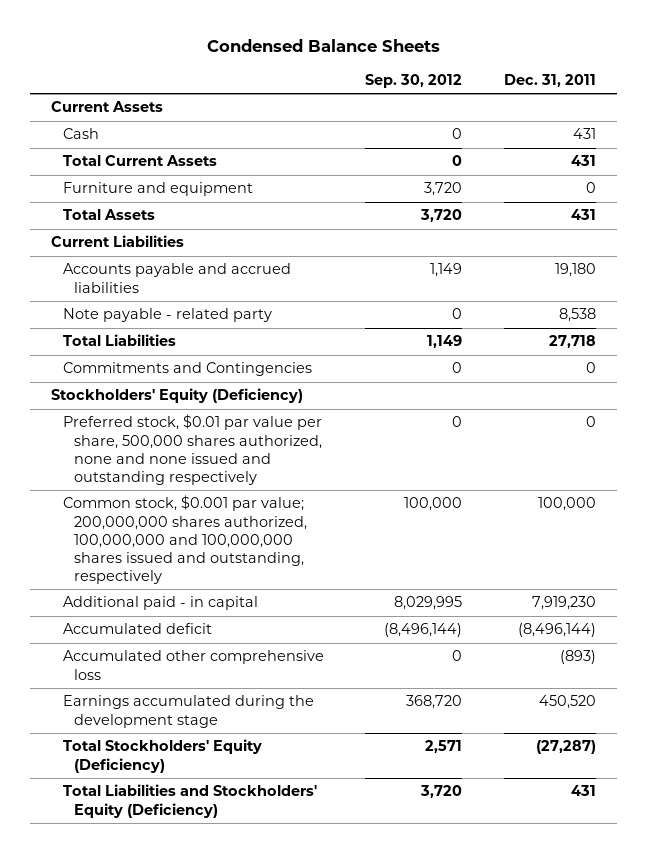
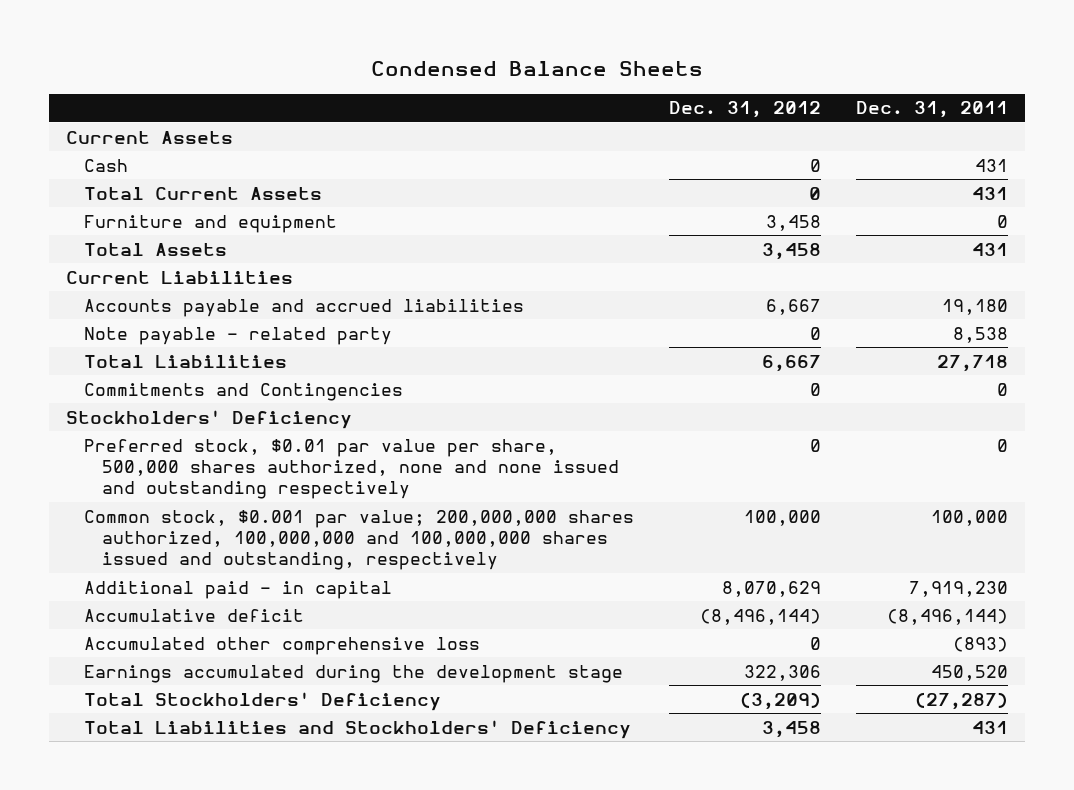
[365,73,463,88] Sep. 30, 2012 -> none
none -> [668,101,821,119] Dec. 31, 2012
[50,388,303,404] Stockholders' Equity (Deficiency) -> [66,409,353,429] Stockholders' Deficiency
[62,623,212,635] Accumulated deficit -> [84,608,305,622] Accumulative deficit
[62,739,262,773] Total Stockholders' Equity (Deficiency) -> [84,691,442,711] Total Stockholders' Deficiency
[62,784,317,818] Total Liabilities and Stockholders' Equity (Deficiency) -> [84,719,632,739] Total Liabilities and Stockholders' Deficiency

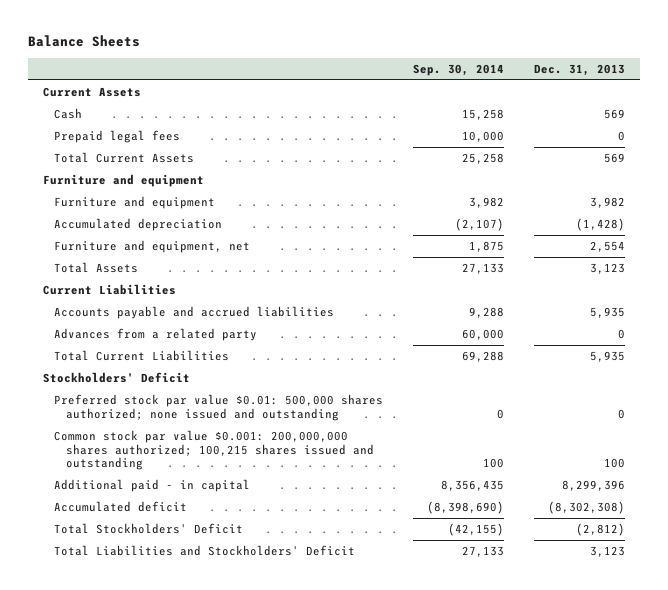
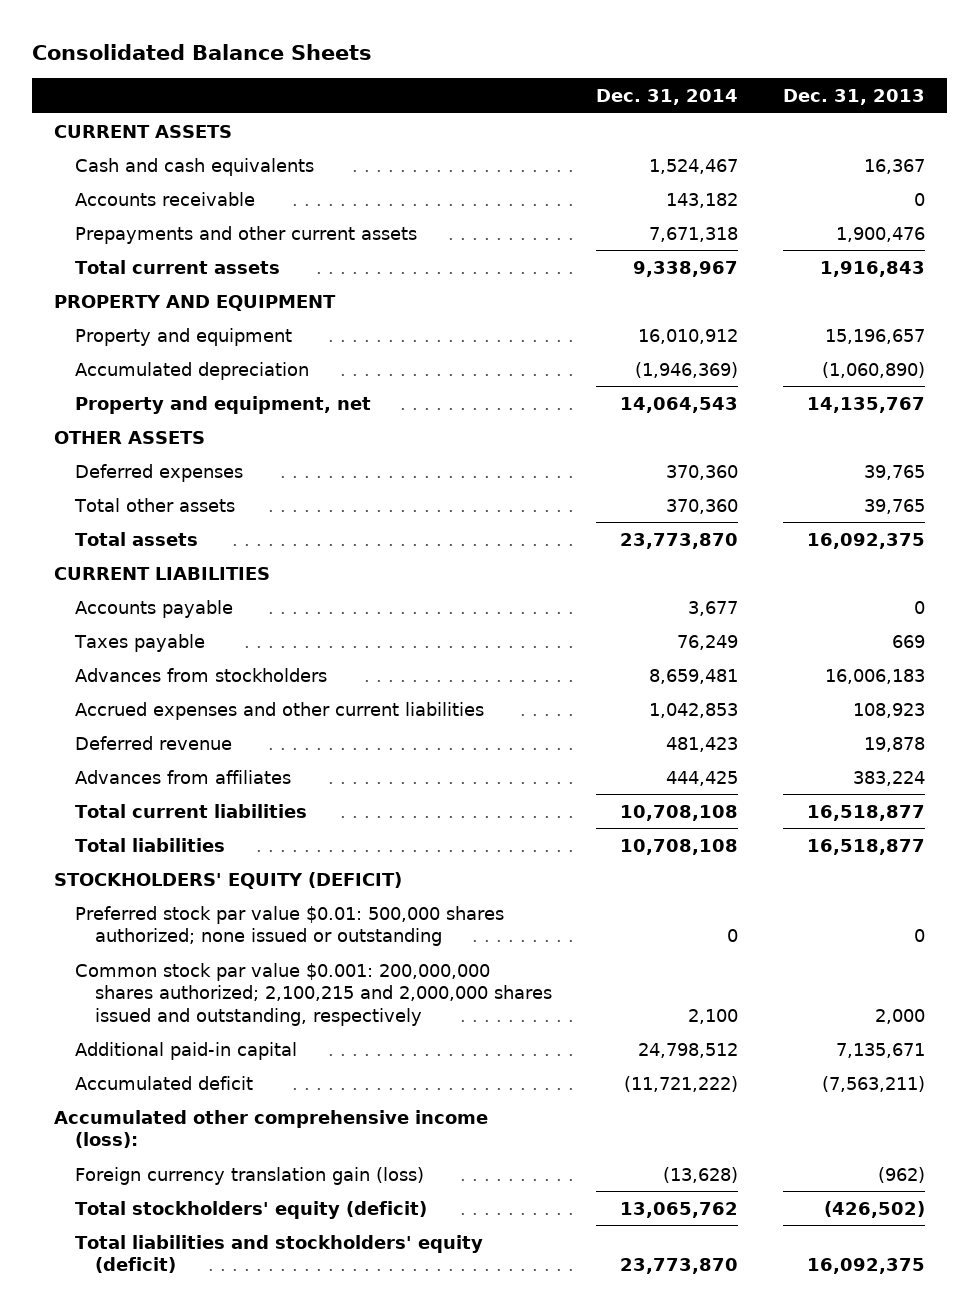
[27,35,140,48] Balance Sheets -> [31,44,372,61] Consolidated Balance Sheets
[413,63,505,76] Sep. 30, 2014 -> none
none -> [596,89,739,106] Dec. 31, 2014
[54,108,83,120] Cash -> none
[54,130,181,144] Prepaid legal fees -> none
[54,328,258,342] Advances from a related party -> none
[42,87,141,98] Current Assets -> [54,124,233,138] CURRENT ASSETS
none -> [74,157,314,176] Cash and cash equivalents
none -> [74,191,255,206] Accounts receivable
none -> [74,225,417,244] Prepayments and other current assets
[54,152,195,164] Total Current Assets -> [74,259,280,274] Total current assets
[604,153,626,164] 569 -> [819,260,925,277] 1,916,843
[42,174,204,188] Furniture and equipment -> [54,294,337,311] PROPERTY AND EQUIPMENT
[54,196,216,210] Furniture and equipment -> [74,327,292,346] Property and equipment
[590,197,626,209] 3,982 -> [824,328,925,344] 15,196,657
[576,218,626,232] (1,428) -> [821,361,925,378] (1,060,890)
[54,240,251,254] Furniture and equipment, net -> [74,395,371,414] Property and equipment, net
[590,241,626,253] 2,554 -> [806,396,925,413] 14,135,767
none -> [54,430,206,444] OTHER ASSETS
none -> [74,463,243,482] Deferred expenses
none -> [73,497,235,512] Total other assets
[54,262,139,274] Total Assets -> [74,531,198,546] Total assets
[590,263,626,275] 3,123 -> [806,532,925,549] 16,092,375
[42,284,176,296] Current Liabilities -> [54,566,271,580] CURRENT LIABILITIES
none -> [74,599,233,618] Accounts payable
none -> [73,633,205,652] Taxes payable
none -> [74,667,327,682] Advances from stockholders
[54,306,335,320] Accounts payable and accrued liabilities -> [74,701,484,720] Accrued expenses and other current liabilities
[590,307,626,319] 5,935 -> [852,702,925,718] 108,923
none -> [74,735,232,750] Deferred revenue
none -> [74,769,291,784] Advances from affiliates
[54,350,230,362] Total Current Liabilities -> [74,803,307,818] Total current liabilities
[590,351,626,363] 5,935 -> [806,804,925,821] 16,518,877
none -> [74,837,225,852] Total liabilities
[42,372,190,384] Stockholders' Deficit -> [54,871,403,889] STOCKHOLDERS' EQUITY (DEFICIT)
[54,394,384,421] Preferred stock par value $0.01: 500,000 shares authorized; none issued and outstanding -> [74,905,504,947] Preferred stock par value $0.01: 500,000 shares authorized; none issued or outstanding
[54,430,374,471] Common stock par value $0.001: 200,000,000 shares authorized; 100,215 shares issued and outstanding -> [74,962,553,1026] Common stock par value $0.001: 200,000,000 shares authorized; 2,100,215 and 2,000,000 shares issued and outstanding, respectively
[604,458,626,469] 100 -> [874,1008,925,1024] 2,000
[54,479,251,493] Additional paid - in capital -> [74,1041,297,1060] Additional paid-in capital
[562,480,626,492] 8,299,396 -> [835,1042,925,1058] 7,135,671
[548,501,626,515] (8,302,308) -> [821,1075,925,1092] (7,563,211)
none -> [54,1109,489,1149] Accumulated other comprehensive income (loss):
none -> [74,1166,424,1185] Foreign currency translation gain (loss)
[54,523,244,535] Total Stockholders' Deficit -> [74,1200,427,1219] Total stockholders' equity (deficit)
[576,523,626,537] (2,812) -> [823,1200,925,1218] (426,502)
[54,545,356,557] Total Liabilities and Stockholders' Deficit -> [74,1234,483,1274] Total liabilities and stockholders' equity (deficit)
[590,546,626,558] 3,123 -> [806,1258,925,1275] 16,092,375

